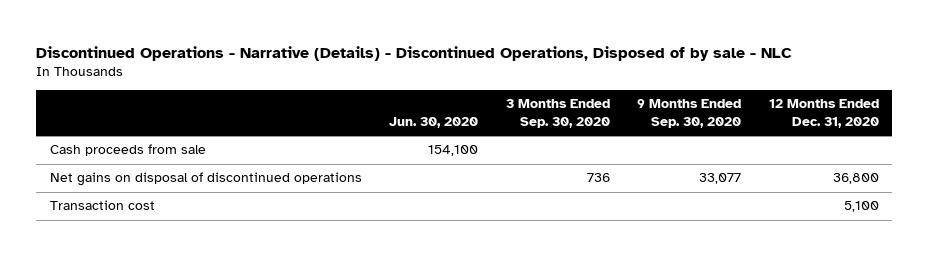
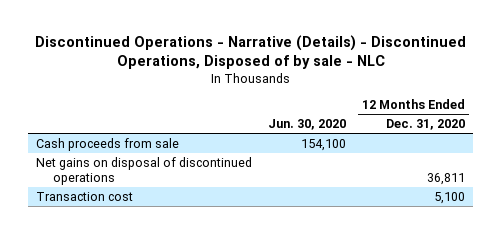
[505,99,610,129] 3 Months Ended Sep. 30, 2020 -> none
[637,99,742,129] 9 Months Ended Sep. 30, 2020 -> none
[832,173,879,185] 36,800 -> [427,172,466,185] 36,811

